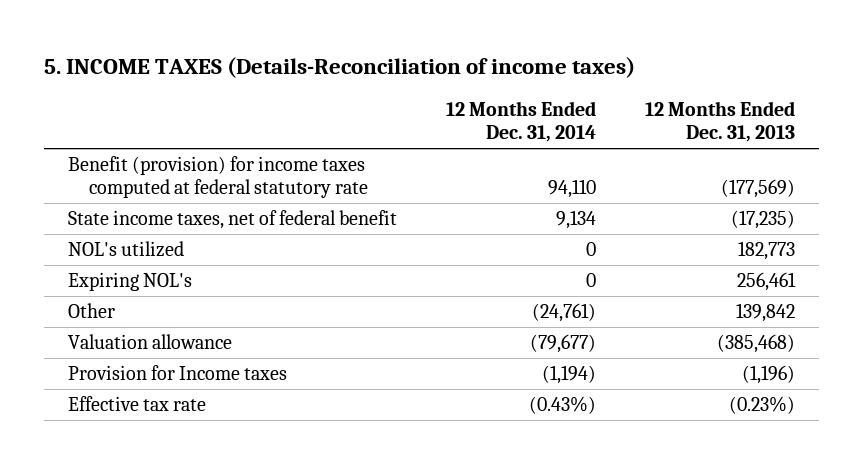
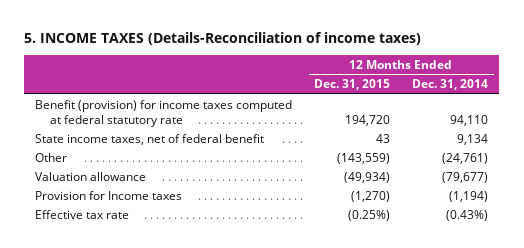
[645,101,796,143] 12 Months Ended Dec. 31, 2013 -> none
none -> [314,79,391,91] Dec. 31, 2015
[68,241,185,258] NOL's utilized -> none
[68,272,193,292] Expiring NOL's -> none

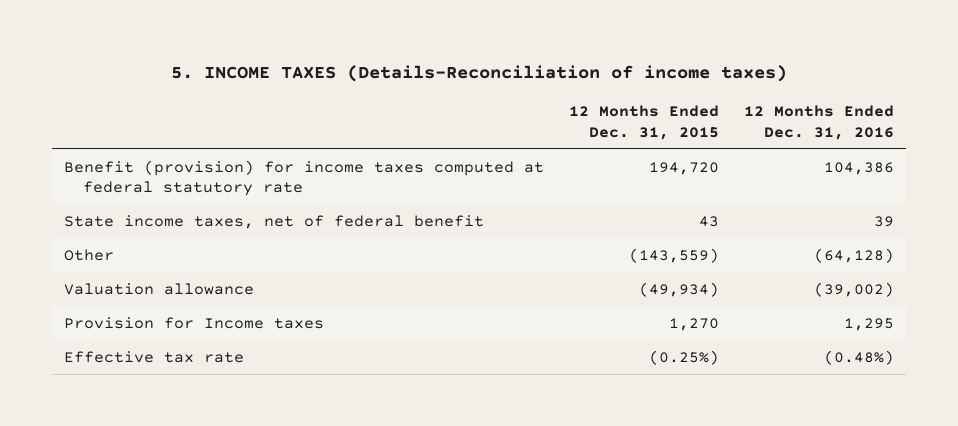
[412,79,489,91] Dec. 31, 2014 -> none
none -> [743,105,894,141] 12 Months Ended Dec. 31, 2016
[351,190,391,202] (1,270) -> [669,317,720,331] 1,270

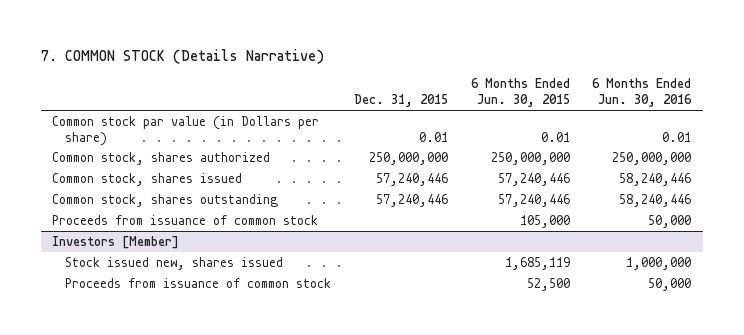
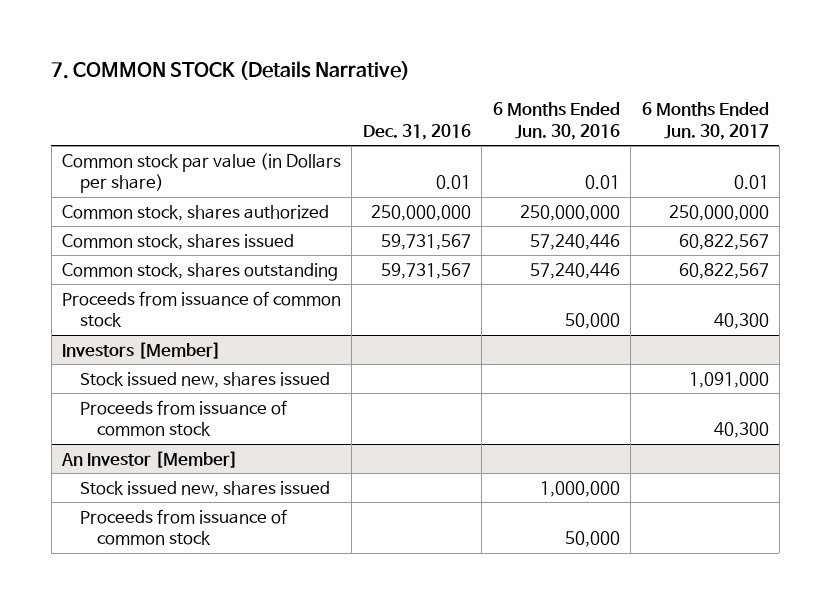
[354,94,449,108] Dec. 31, 2015 -> none
[470,78,570,108] 6 Months Ended Jun. 30, 2015 -> none
none -> [362,123,471,140] Dec. 31, 2016
none -> [641,102,769,140] 6 Months Ended Jun. 30, 2017
[619,172,692,186] 58,240,446 -> [529,233,620,250] 57,240,446
[619,193,692,207] 58,240,446 -> [529,262,620,279] 57,240,446
none -> [79,371,330,388] Stock issued new, shares issued
none -> [79,399,287,437] Proceeds from issuance of common stock
none -> [60,450,238,468] An Investor [Member]

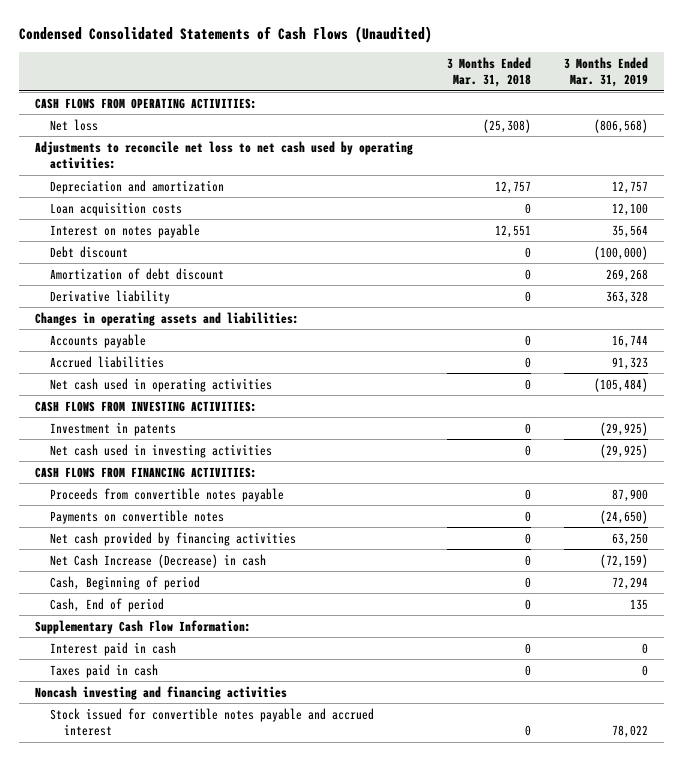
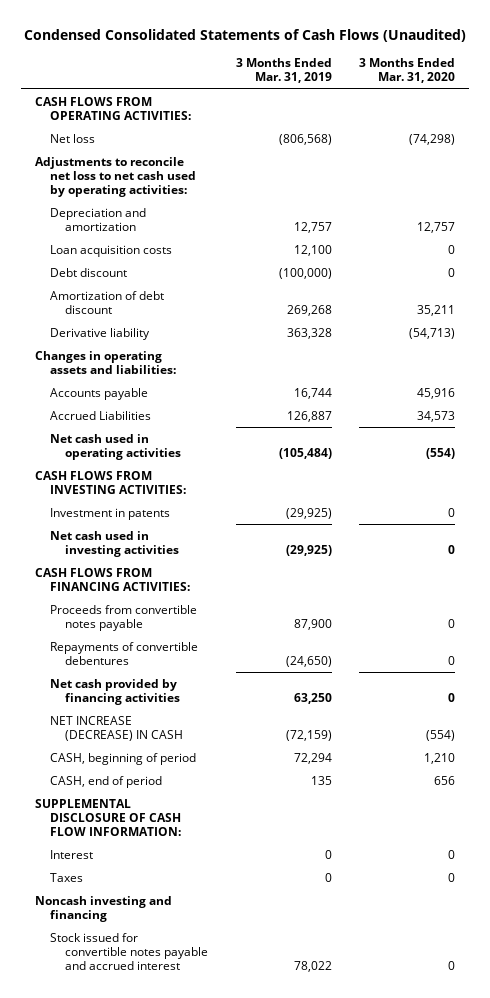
[446,56,531,88] 3 Months Ended Mar. 31, 2018 -> none
none -> [359,58,456,84] 3 Months Ended Mar. 31, 2020
[49,223,200,238] Interest on notes payable -> none
[49,355,164,368] Accrued liabilities -> [49,410,151,420] Accrued Liabilities
[611,356,648,370] 91,323 -> [286,410,332,422] 126,887
[49,509,224,524] Payments on convertible notes -> [49,641,198,665] Repayments of convertible debentures
[49,553,266,568] Net Cash Increase (Decrease) in cash -> [49,715,183,741] NET INCREASE (DECREASE) IN CASH
[49,575,200,590] Cash, Beginning of period -> [49,752,196,765] CASH, beginning of period
[49,597,164,612] Cash, End of period -> [49,775,162,788] CASH, end of period
[35,619,252,634] Supplementary Cash Flow Information: -> [34,798,181,836] SUPPLEMENTAL DISCLOSURE OF CASH FLOW INFORMATION:
[49,641,176,656] Interest paid in cash -> [49,849,93,859] Interest
[49,663,158,678] Taxes paid in cash -> [49,872,83,882] Taxes
[35,685,288,700] Noncash investing and financing activities -> [34,895,172,922] Noncash investing and financing

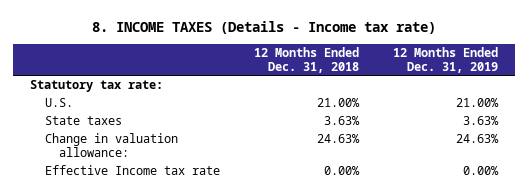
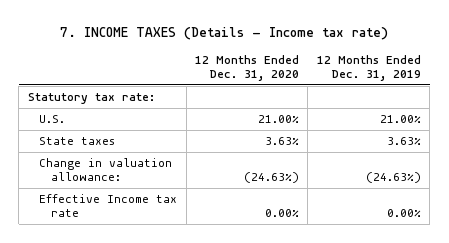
[91,20,436,34] 8. INCOME TAXES (Details - Income tax rate) -> [60,27,389,41] 7. INCOME TAXES (Details - Income tax rate)
[253,46,359,73] 12 Months Ended Dec. 31, 2018 -> none
none -> [195,55,300,81] 12 Months Ended Dec. 31, 2020
[455,134,499,144] 24.63% -> [365,171,421,183] (24.63%)

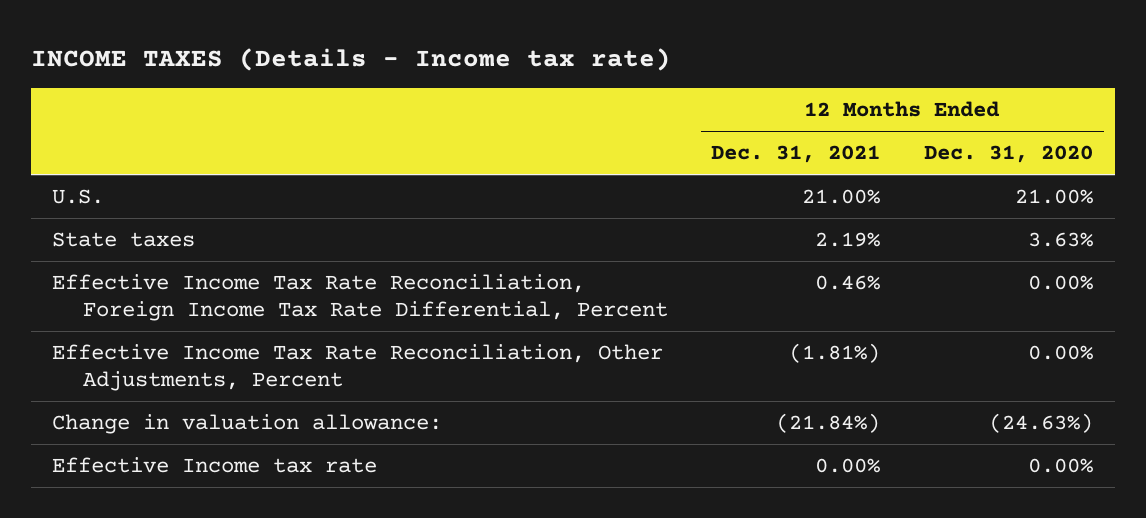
[60,27,389,41] 7. INCOME TAXES (Details - Income tax rate) -> [30,47,671,71] INCOME TAXES (Details - Income tax rate)
[316,55,421,81] 12 Months Ended Dec. 31, 2019 -> none
none -> [711,145,881,164] Dec. 31, 2021
[27,93,155,105] Statutory tax rate: -> none
none -> [52,274,668,321] Effective Income Tax Rate Reconciliation, Foreign Income Tax Rate Differential, Percent
none -> [52,344,664,391] Effective Income Tax Rate Reconciliation, Other Adjustments, Percent

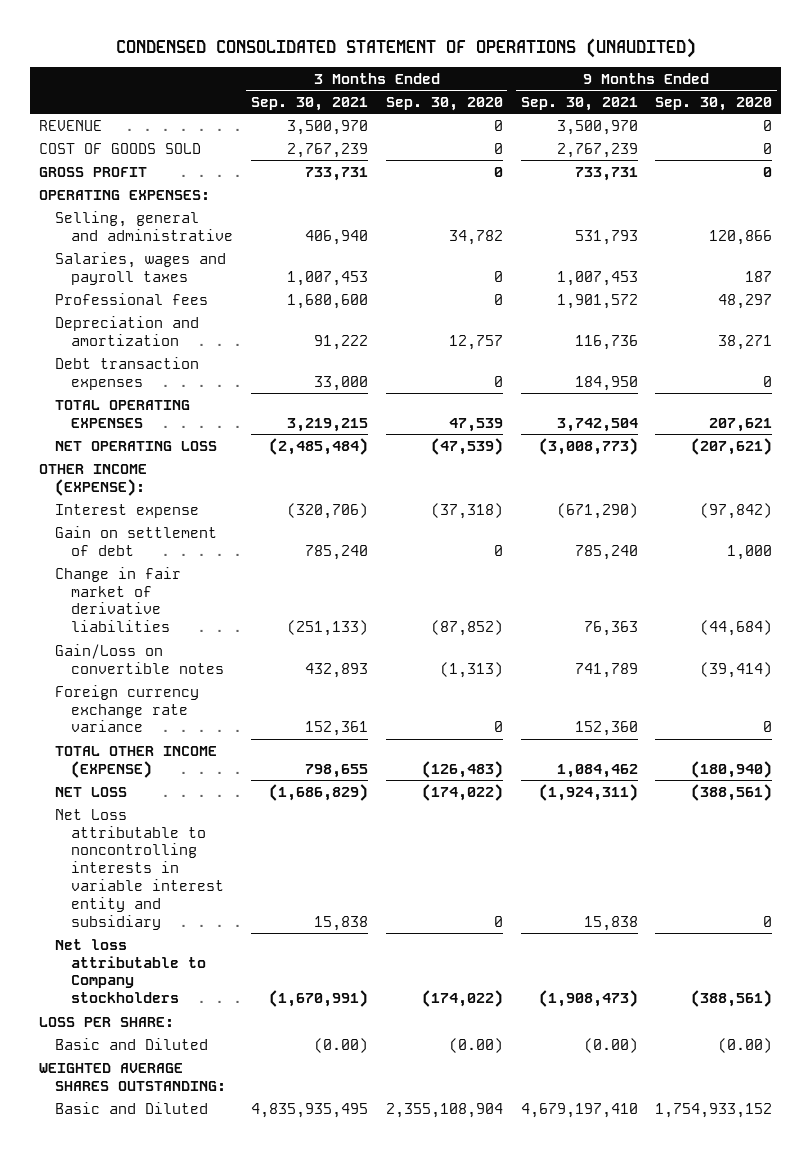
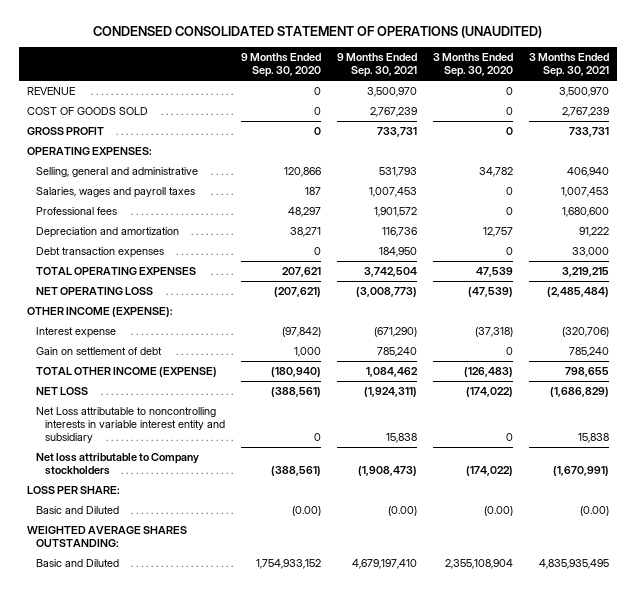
[54,566,181,633] Change in fair market of derivative liabilities -> none
[54,643,224,674] Gain/Loss on convertible notes -> none
[54,684,199,733] Foreign currency exchange rate variance -> none

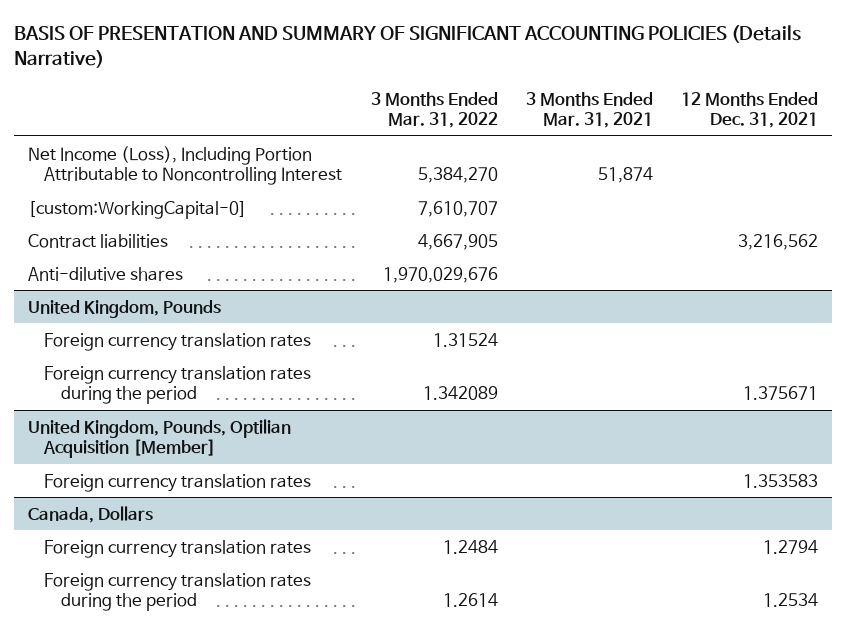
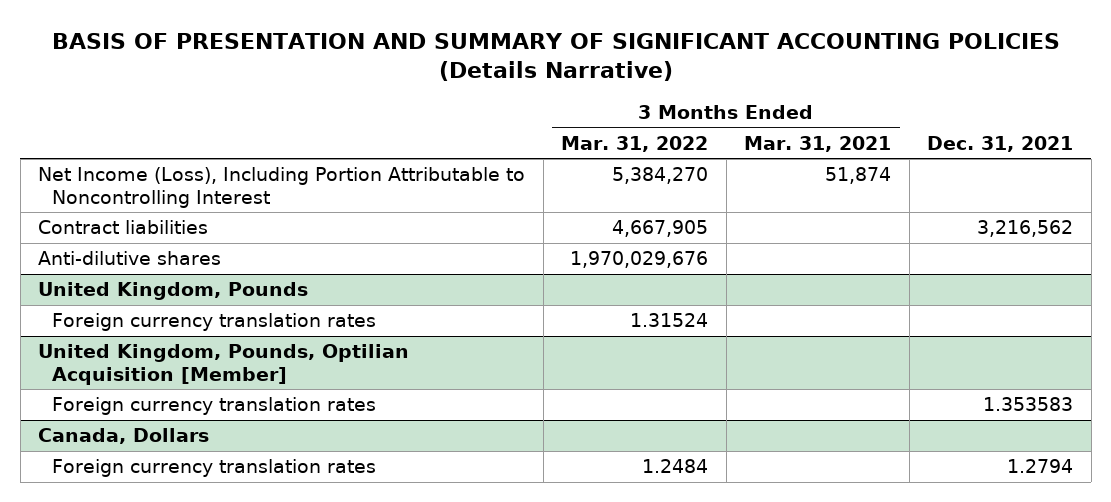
[680,91,818,129] 12 Months Ended Dec. 31, 2021 -> none
none -> [927,135,1074,152] Dec. 31, 2021
[27,200,247,219] [custom:WorkingCapital-0] -> none
[44,365,312,405] Foreign currency translation rates during the period -> none
[44,572,312,612] Foreign currency translation rates during the period -> none

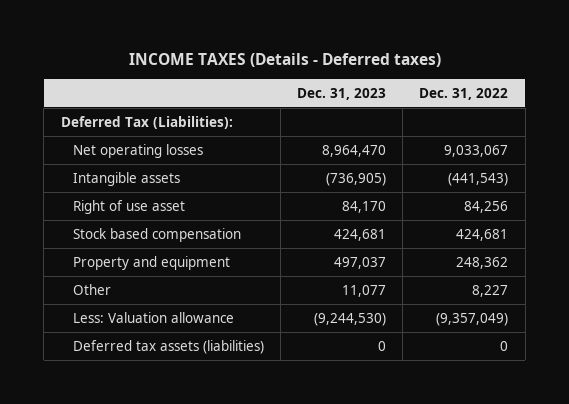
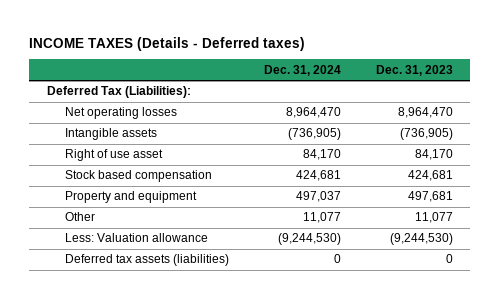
[419,87,509,100] Dec. 31, 2022 -> none
none -> [264,64,342,76] Dec. 31, 2024
[334,256,387,269] 497,037 -> [407,191,453,203] 497,681

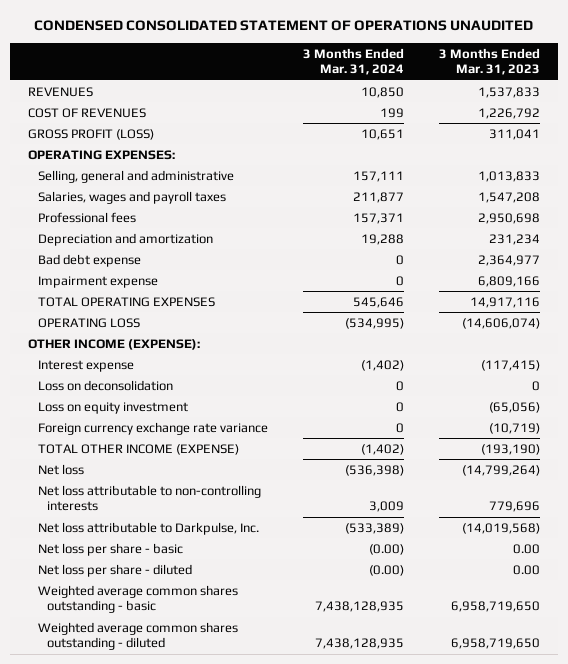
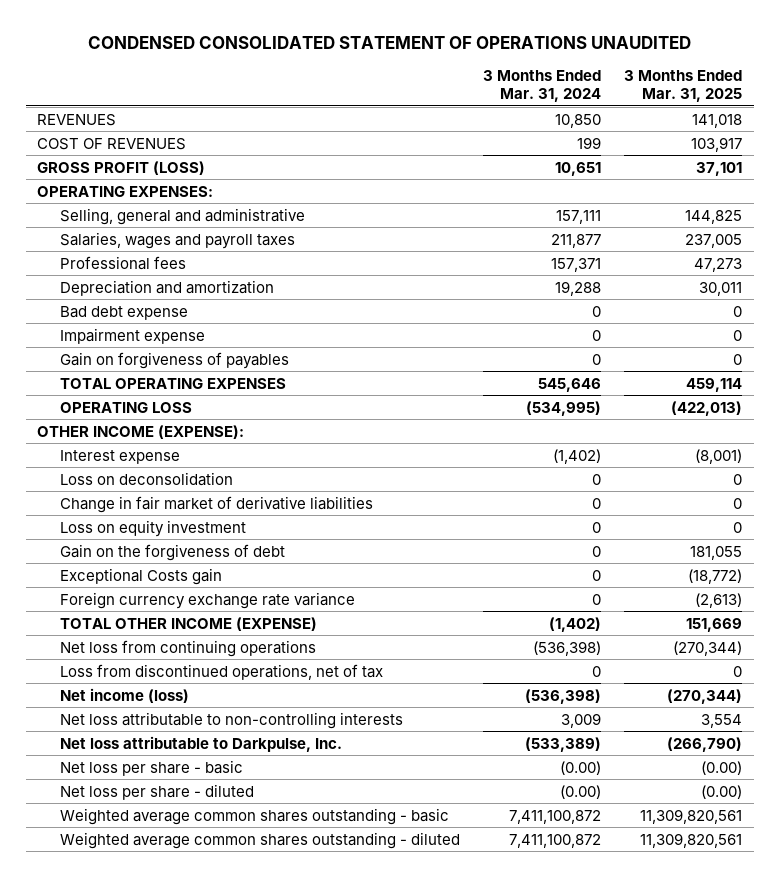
[439,47,541,76] 3 Months Ended Mar. 31, 2023 -> none
none -> [624,70,743,103] 3 Months Ended Mar. 31, 2025
none -> [60,351,290,369] Gain on forgiveness of payables
none -> [60,495,374,513] Change in fair market of derivative liabilities
none -> [60,543,286,561] Gain on the forgiveness of debt
none -> [60,567,223,585] Exceptional Costs gain
none -> [60,639,317,657] Net loss from continuing operations
none -> [60,663,384,680] Loss from discontinued operations, net of tax
[37,463,84,475] Net loss -> [60,687,190,703] Net income (loss)
[315,601,405,613] 7,438,128,935 -> [509,809,602,824] 7,411,100,872
[315,638,405,650] 7,438,128,935 -> [509,833,602,848] 7,411,100,872

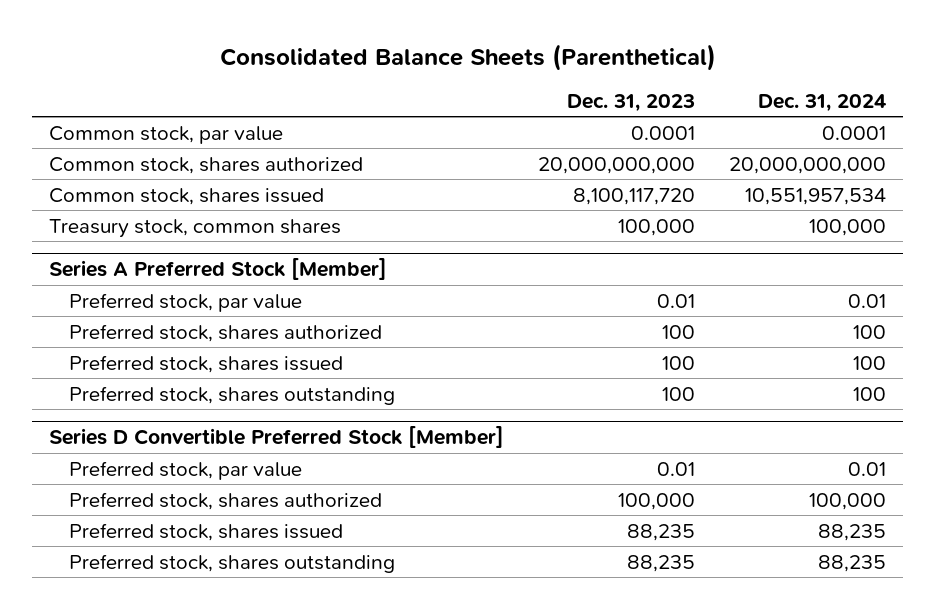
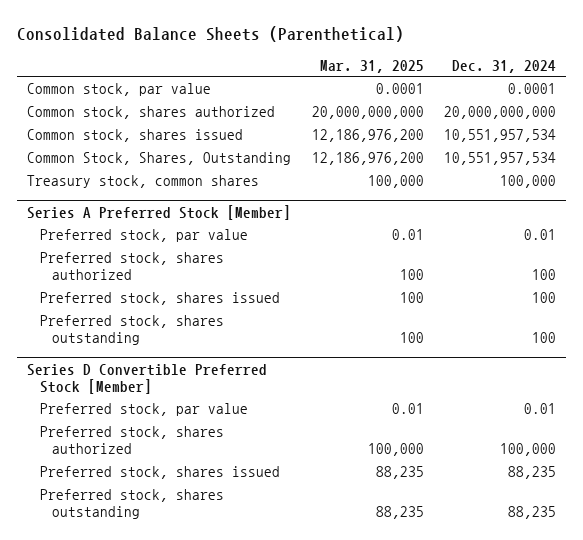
[567,93,696,112] Dec. 31, 2023 -> none
none -> [319,59,424,73] Mar. 31, 2025
none -> [27,151,292,165] Common Stock, Shares, Outstanding

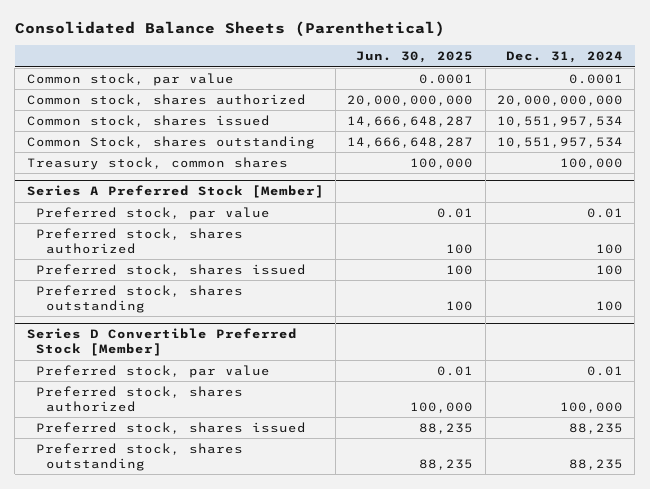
[319,59,424,73] Mar. 31, 2025 -> none
none -> [356,51,474,64] Jun. 30, 2025
[27,151,292,165] Common Stock, Shares, Outstanding -> [26,135,315,149] Common Stock, shares outstanding

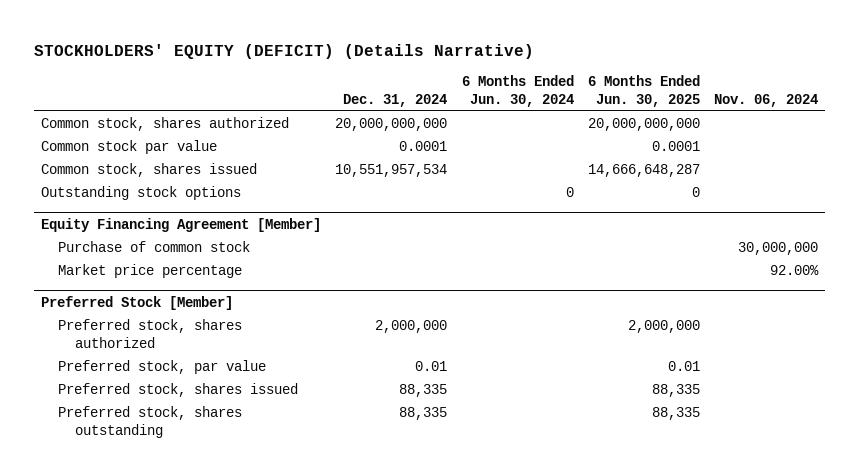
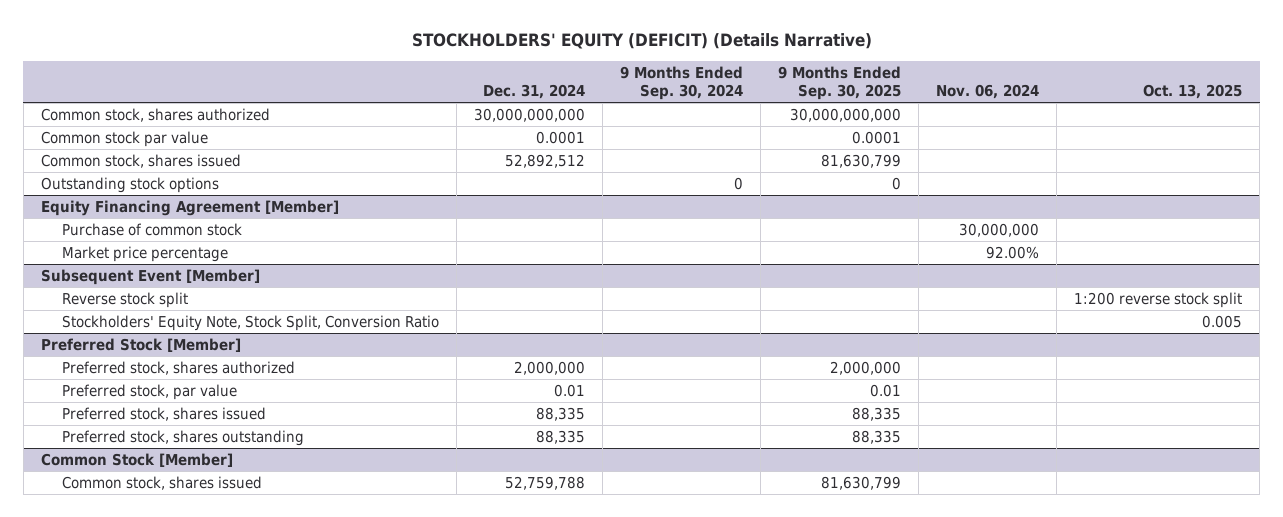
[461,74,574,107] 6 Months Ended Jun. 30, 2024 -> none
[587,74,700,107] 6 Months Ended Jun. 30, 2025 -> none
none -> [619,66,743,100] 9 Months Ended Sep. 30, 2024
none -> [778,66,902,100] 9 Months Ended Sep. 30, 2025
none -> [1143,83,1243,99] Oct. 13, 2025
[335,118,448,132] 20,000,000,000 -> [473,108,585,123] 30,000,000,000
[335,164,448,178] 10,551,957,534 -> [504,154,585,169] 52,892,512
none -> [40,269,260,286] Subsequent Event [Member]
none -> [61,292,188,309] Reverse stock split
none -> [61,315,439,332] Stockholders' Equity Note, Stock Split, Conversion Ratio
none -> [40,453,233,468] Common Stock [Member]
none -> [61,476,262,491] Common stock, shares issued

